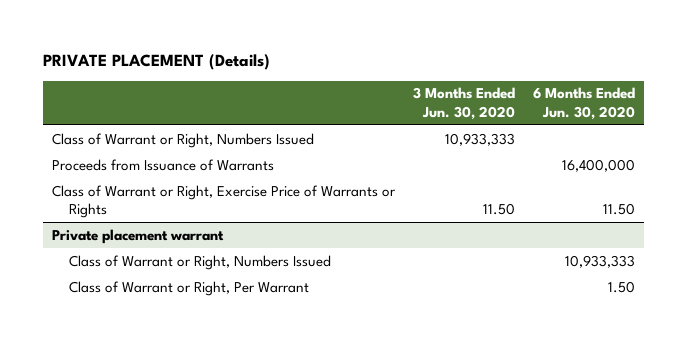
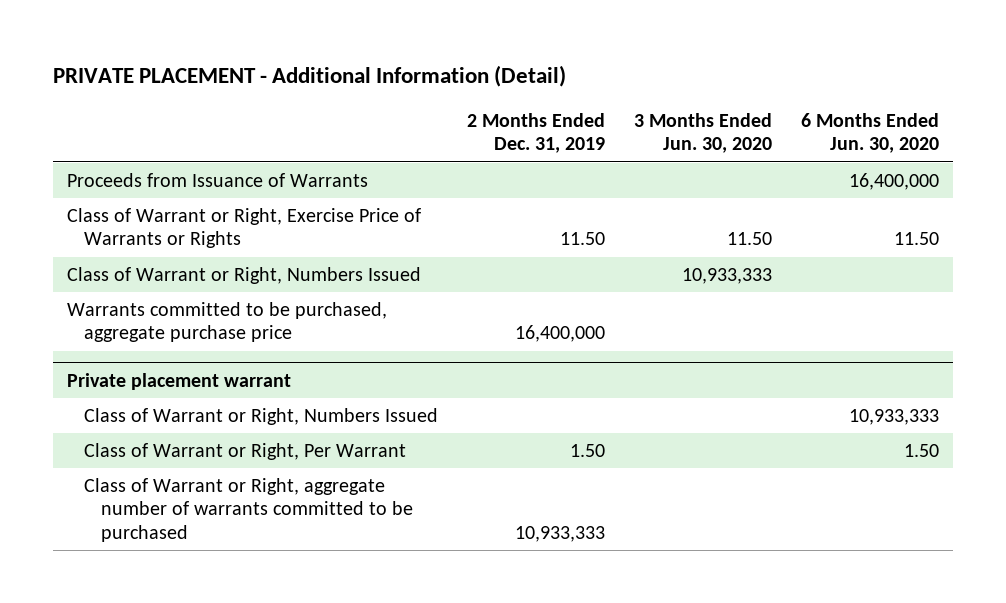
[42,53,270,70] PRIVATE PLACEMENT (Details) -> [53,65,567,88] PRIVATE PLACEMENT - Additional Information (Detail)
none -> [467,112,606,154] 2 Months Ended Dec. 31, 2019
[51,132,314,148] Class of Warrant or Right, Numbers Issued -> [67,266,422,284] Class of Warrant or Right, Numbers Issued
none -> [67,301,388,343] Warrants committed to be purchased, aggregate purchase price
none -> [84,477,414,543] Class of Warrant or Right, aggregate number of warrants committed to be purchased

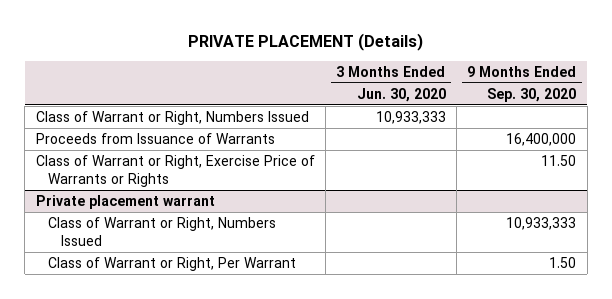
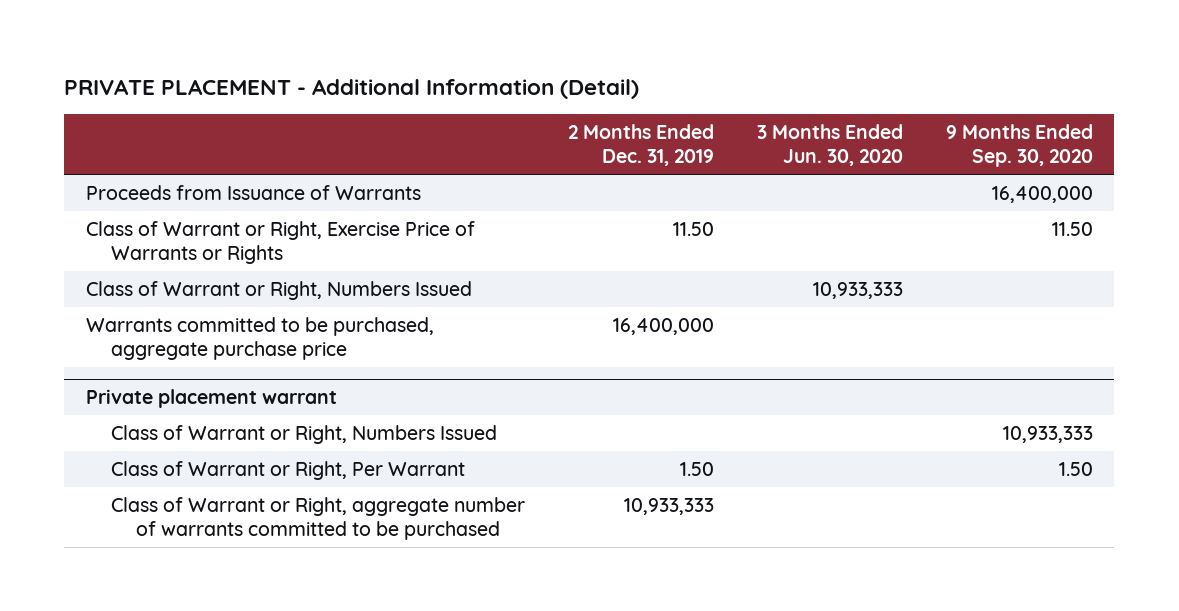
[188,32,424,51] PRIVATE PLACEMENT (Details) -> [64,78,640,99] PRIVATE PLACEMENT - Additional Information (Detail)
none -> [567,124,714,167] 2 Months Ended Dec. 31, 2019
[35,110,309,125] Class of Warrant or Right, Numbers Issued -> [85,280,472,300] Class of Warrant or Right, Numbers Issued
none -> [85,316,434,361] Warrants committed to be purchased, aggregate purchase price
none -> [110,496,525,541] Class of Warrant or Right, aggregate number of warrants committed to be purchased

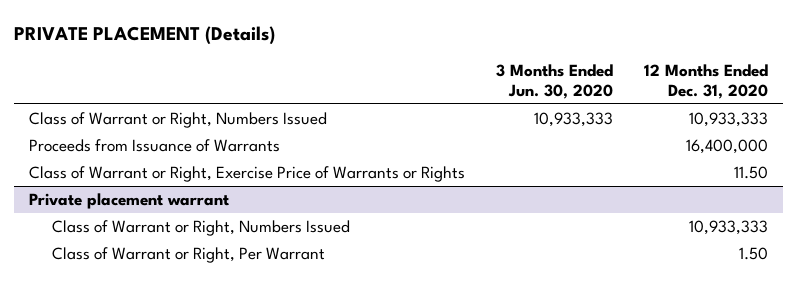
[64,78,640,99] PRIVATE PLACEMENT - Additional Information (Detail) -> [13,26,275,46] PRIVATE PLACEMENT (Details)
[567,124,714,167] 2 Months Ended Dec. 31, 2019 -> none
[945,124,1093,168] 9 Months Ended Sep. 30, 2020 -> none
none -> [643,64,768,99] 12 Months Ended Dec. 31, 2020
[85,280,472,300] Class of Warrant or Right, Numbers Issued -> [29,111,328,128] Class of Warrant or Right, Numbers Issued
[85,316,434,361] Warrants committed to be purchased, aggregate purchase price -> none
[110,496,525,541] Class of Warrant or Right, aggregate number of warrants committed to be purchased -> none

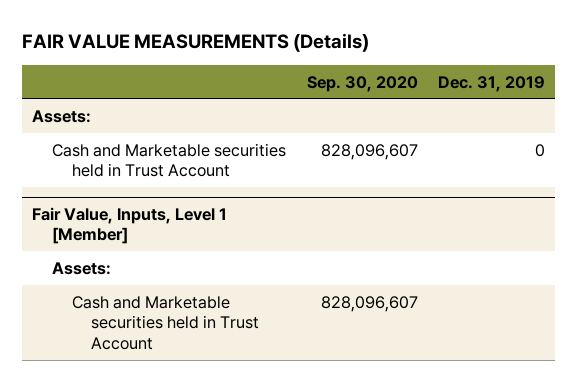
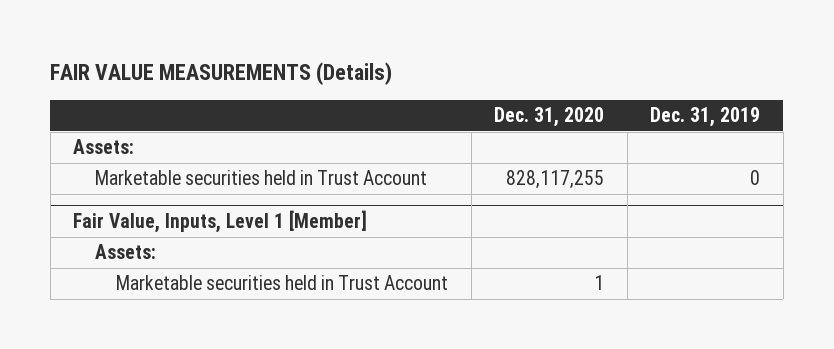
[306,75,418,92] Sep. 30, 2020 -> none
none -> [494,106,605,127] Dec. 31, 2020
[52,142,287,178] Cash and Marketable securities held in Trust Account -> [94,170,427,186] Marketable securities held in Trust Account
[71,295,260,350] Cash and Marketable securities held in Trust Account -> [115,275,448,291] Marketable securities held in Trust Account

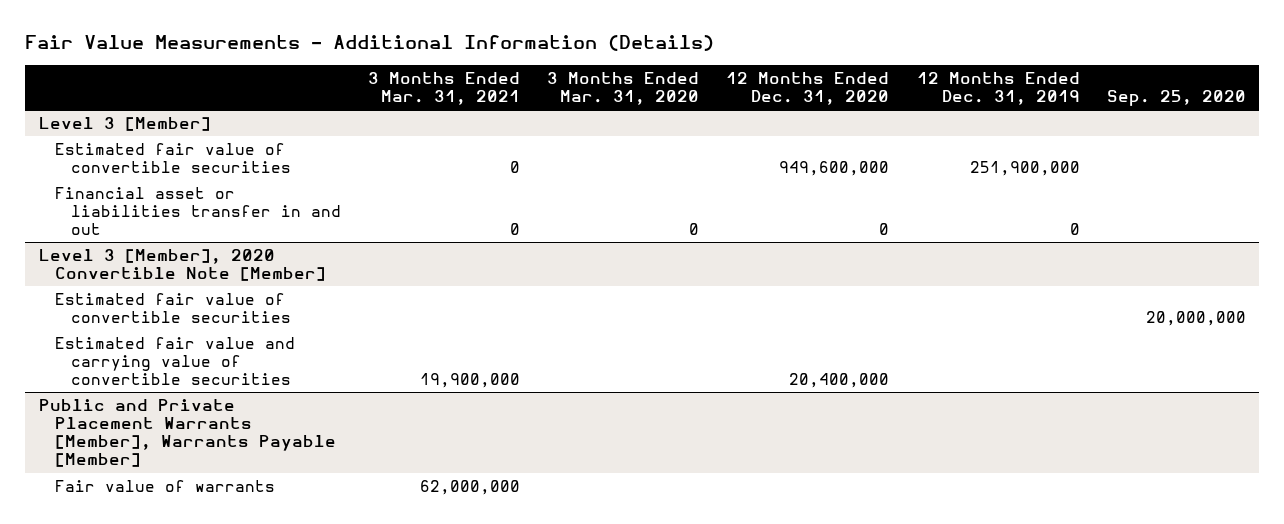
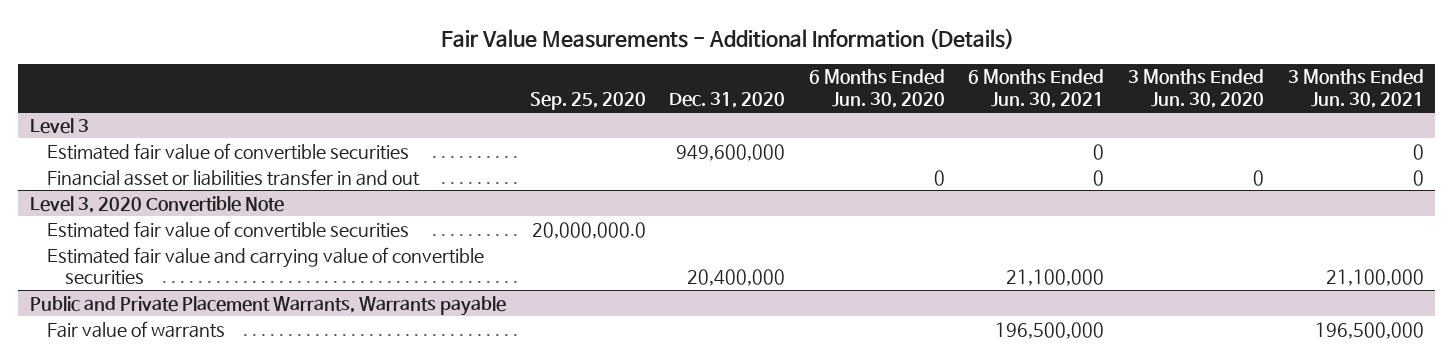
[368,71,521,105] 3 Months Ended Mar. 31, 2021 -> none
[547,71,700,105] 3 Months Ended Mar. 31, 2020 -> none
[726,71,890,105] 12 Months Ended Dec. 31, 2020 -> none
[916,71,1080,105] 12 Months Ended Dec. 31, 2019 -> none
none -> [669,91,786,108] Dec. 31, 2020
none -> [808,69,945,108] 6 Months Ended Jun. 30, 2020
none -> [968,69,1105,108] 6 Months Ended Jun. 30, 2021
none -> [1128,69,1265,108] 3 Months Ended Jun. 30, 2020
none -> [1287,69,1424,108] 3 Months Ended Jun. 30, 2021
[38,117,211,132] Level 3 [Member] -> [29,117,89,134] Level 3
[38,249,326,282] Level 3 [Member], 2020 Convertible Note [Member] -> [29,195,284,213] Level 3, 2020 Convertible Note
[1145,311,1246,327] 20,000,000 -> [531,221,646,239] 20,000,000.0
[38,399,336,468] Public and Private Placement Warrants [Member], Warrants Payable [Member] -> [29,295,506,316] Public and Private Placement Warrants, Warrants payable

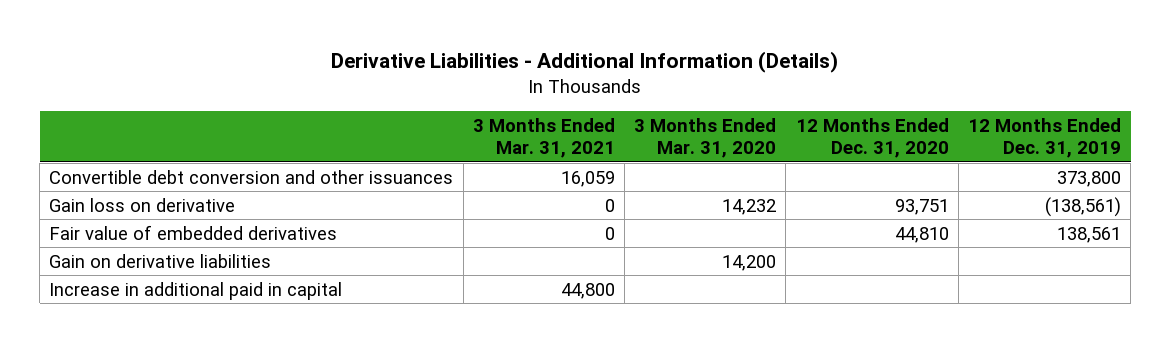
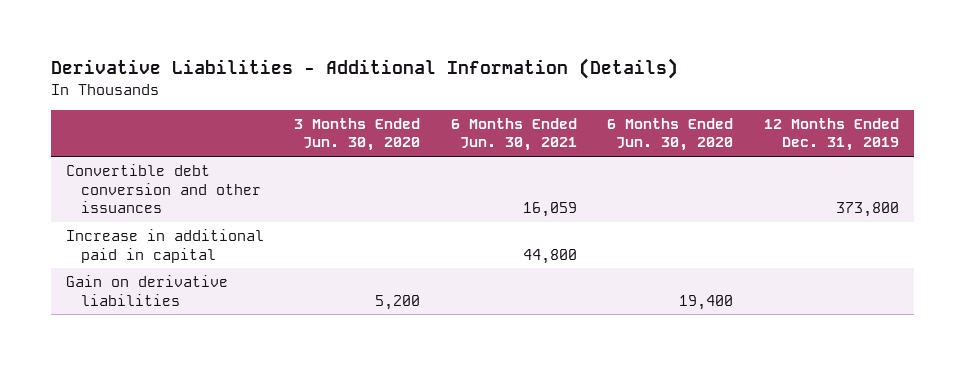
[472,118,615,159] 3 Months Ended Mar. 31, 2021 -> none
[634,118,777,159] 3 Months Ended Mar. 31, 2020 -> none
[795,118,949,159] 12 Months Ended Dec. 31, 2020 -> none
none -> [294,117,421,152] 3 Months Ended Jun. 30, 2020
none -> [450,117,577,152] 6 Months Ended Jun. 30, 2021
none -> [607,117,734,152] 6 Months Ended Jun. 30, 2020
[49,197,236,212] Gain loss on derivative -> none
[49,224,338,240] Fair value of embedded derivatives -> none
[49,253,272,268] Gain on derivative liabilities -> [65,275,228,306] Gain on derivative liabilities

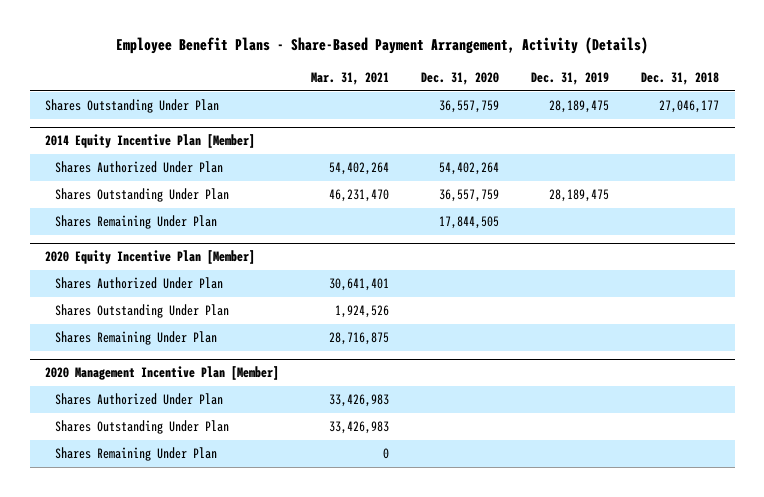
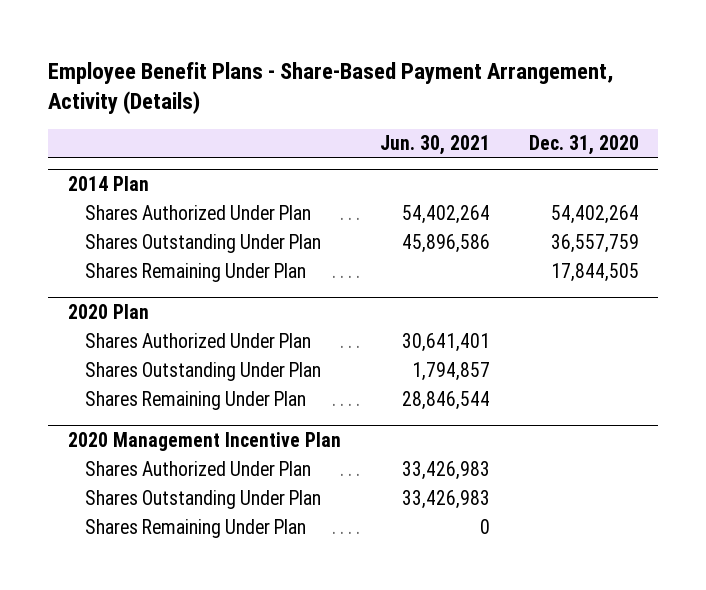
[311,72,390,86] Mar. 31, 2021 -> none
[530,72,609,86] Dec. 31, 2019 -> none
[640,72,719,86] Dec. 31, 2018 -> none
none -> [379,134,490,155] Jun. 30, 2021
[45,99,220,114] Shares Outstanding Under Plan -> none
[45,134,256,149] 2014 Equity Incentive Plan [Member] -> [67,176,149,192] 2014 Plan
[45,250,256,265] 2020 Equity Incentive Plan [Member] -> [67,304,149,320] 2020 Plan
[45,366,280,381] 2020 Management Incentive Plan [Member] -> [67,432,341,452] 2020 Management Incentive Plan

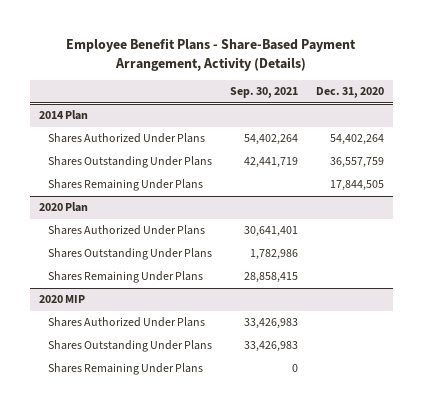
[379,134,490,155] Jun. 30, 2021 -> none
none -> [229,87,298,99] Sep. 30, 2021
[85,205,312,221] Shares Authorized Under Plan -> [47,133,205,144] Shares Authorized Under Plans
[85,234,322,254] Shares Outstanding Under Plan -> [47,156,212,169] Shares Outstanding Under Plans
[85,263,307,283] Shares Remaining Under Plan -> [47,179,203,192] Shares Remaining Under Plans
[85,333,312,349] Shares Authorized Under Plan -> [47,225,205,236] Shares Authorized Under Plans
[85,362,322,382] Shares Outstanding Under Plan -> [47,248,212,261] Shares Outstanding Under Plans
[85,391,307,411] Shares Remaining Under Plan -> [47,271,203,284] Shares Remaining Under Plans
[67,432,341,452] 2020 Management Incentive Plan -> [38,295,85,304] 2020 MIP
[85,461,312,477] Shares Authorized Under Plan -> [47,317,205,328] Shares Authorized Under Plans
[85,490,322,510] Shares Outstanding Under Plan -> [47,340,212,353] Shares Outstanding Under Plans
[85,519,307,539] Shares Remaining Under Plan -> [47,363,203,376] Shares Remaining Under Plans

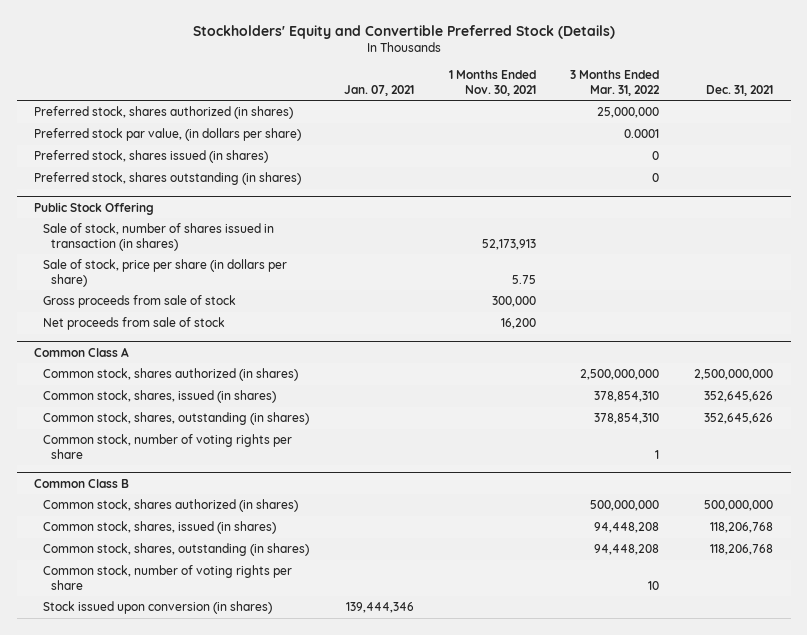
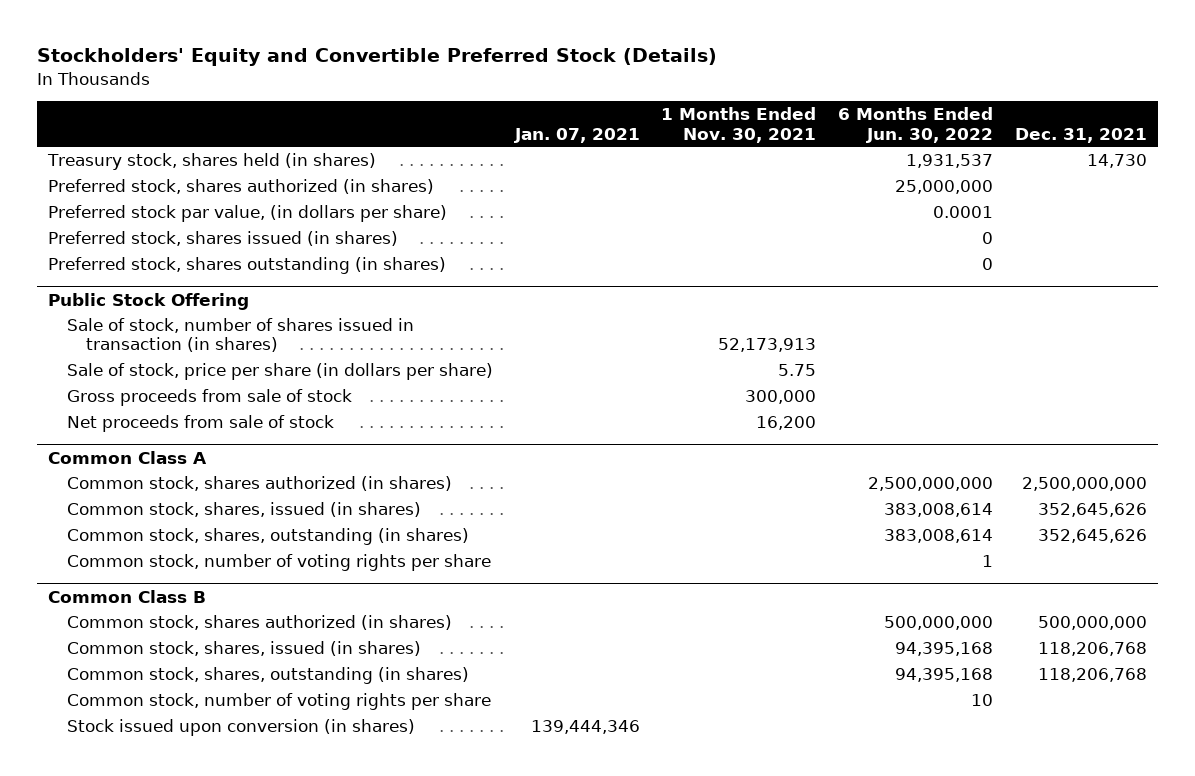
[570,70,661,96] 3 Months Ended Mar. 31, 2022 -> none
none -> [838,107,994,143] 6 Months Ended Jun. 30, 2022
none -> [46,152,376,170] Treasury stock, shares held (in shares)

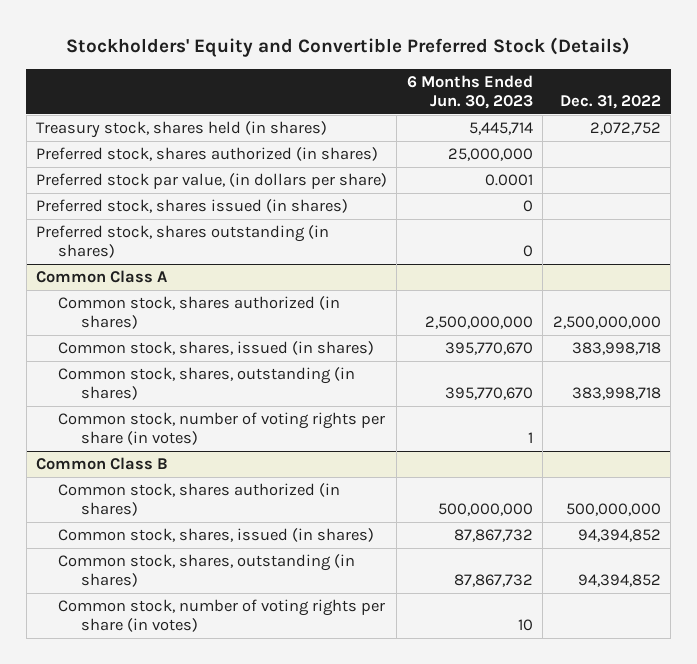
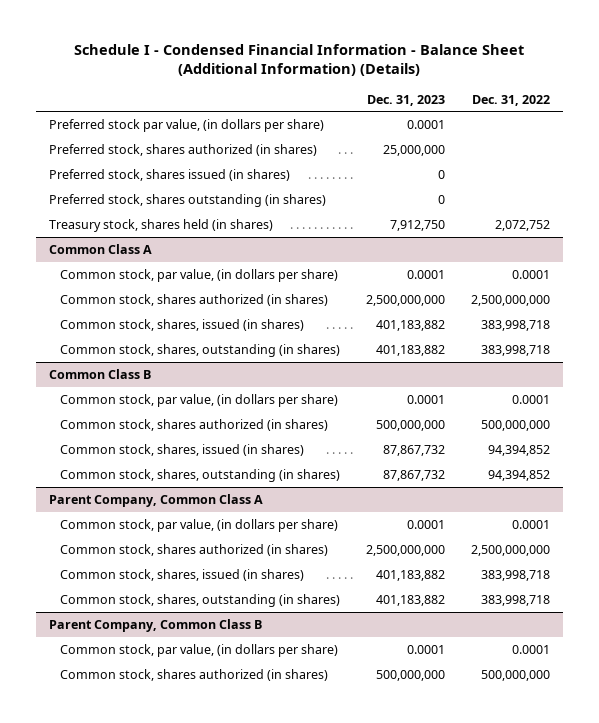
[66,37,631,58] Stockholders' Equity and Convertible Preferred Stock (Details) -> [74,44,525,77] Schedule I - Condensed Financial Information - Balance Sheet (Additional Information) (Details)
[406,74,533,110] 6 Months Ended Jun. 30, 2023 -> none
none -> [366,94,445,106] Dec. 31, 2023
[36,147,379,162] Preferred stock, shares authorized (in shares) -> [48,143,317,156] Preferred stock, shares authorized (in shares)
[36,121,328,139] Treasury stock, shares held (in shares) -> [48,218,273,232] Treasury stock, shares held (in shares)
none -> [59,268,338,282] Common stock, par value, (in dollars per share)
[58,412,386,446] Common stock, number of voting rights per share (in votes) -> none
none -> [59,393,338,407] Common stock, par value, (in dollars per share)
[58,599,386,633] Common stock, number of voting rights per share (in votes) -> none
none -> [48,493,263,507] Parent Company, Common Class A
none -> [59,518,338,532] Common stock, par value, (in dollars per share)
none -> [59,543,328,556] Common stock, shares authorized (in shares)
none -> [59,568,304,581] Common stock, shares, issued (in shares)
none -> [59,593,340,607] Common stock, shares, outstanding (in shares)
none -> [48,618,262,632] Parent Company, Common Class B
none -> [59,643,338,657] Common stock, par value, (in dollars per share)
none -> [59,668,328,681] Common stock, shares authorized (in shares)

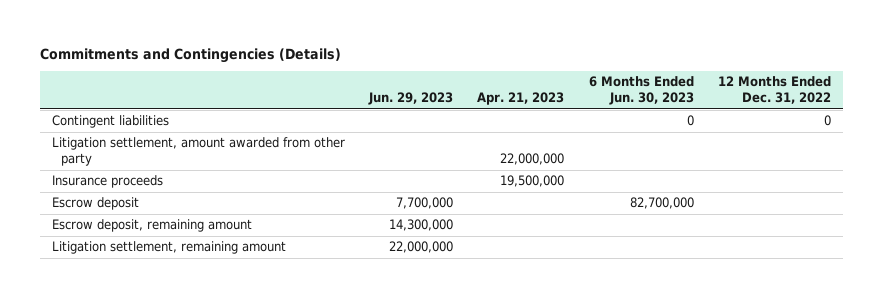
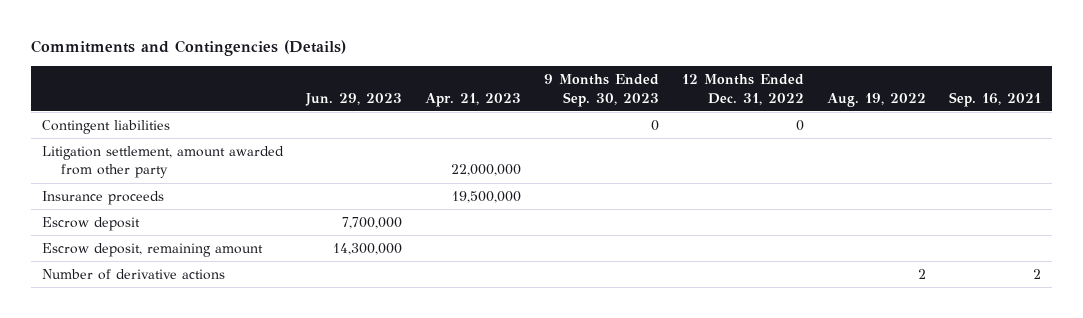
[588,76,694,106] 6 Months Ended Jun. 30, 2023 -> none
none -> [543,74,659,107] 9 Months Ended Sep. 30, 2023
none -> [826,92,926,107] Aug. 19, 2022
none -> [948,91,1041,107] Sep. 16, 2021
[51,241,286,255] Litigation settlement, remaining amount -> none
none -> [42,269,226,281] Number of derivative actions

